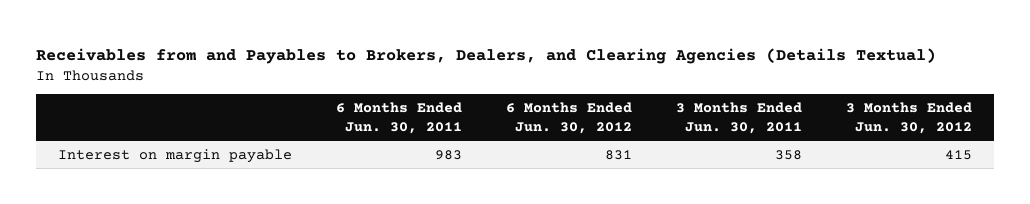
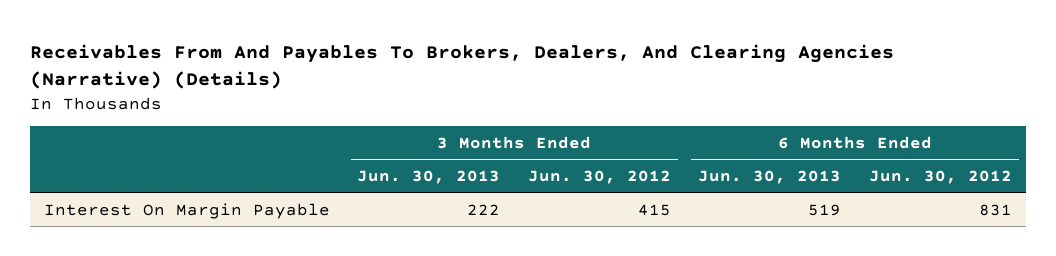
[36,47,937,64] Receivables from and Payables to Brokers, Dealers, and Clearing Agencies (Details Textual) -> [30,43,895,89] Receivables From And Payables To Brokers, Dealers, And Clearing Agencies (Narrative) (Details)
[336,102,463,134] 6 Months Ended Jun. 30, 2011 -> none
[675,102,802,134] 3 Months Ended Jun. 30, 2011 -> none
none -> [357,170,501,185] Jun. 30, 2013
none -> [698,170,842,185] Jun. 30, 2013
[58,148,293,163] Interest on margin payable -> [43,202,330,219] Interest On Margin Payable

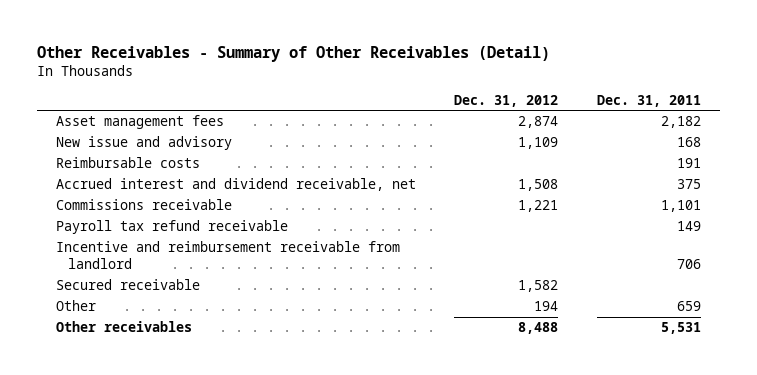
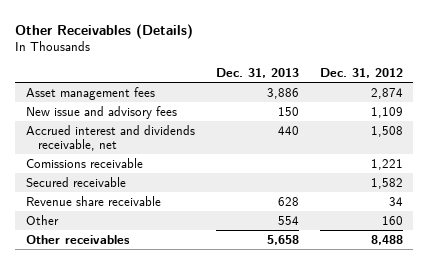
[36,45,550,62] Other Receivables - Summary of Other Receivables (Detail) -> [15,23,194,39] Other Receivables (Details)
[597,94,702,107] Dec. 31, 2011 -> none
none -> [215,68,299,79] Dec. 31, 2013
[55,157,200,169] Reimbursable costs -> none
[55,220,288,235] Payroll tax refund receivable -> none
[55,241,400,270] Incentive and reimbursement receivable from landlord -> none
[55,136,232,151] New issue and advisory -> [25,105,177,119] New issue and advisory fees
[55,178,416,192] Accrued interest and dividend receivable, net -> [25,124,195,152] Accrued interest and dividends receivable, net
[55,199,232,211] Commissions receivable -> [25,157,143,168] Comissions receivable
none -> [25,195,161,206] Revenue share receivable
[534,301,559,312] 194 -> [381,215,403,225] 160

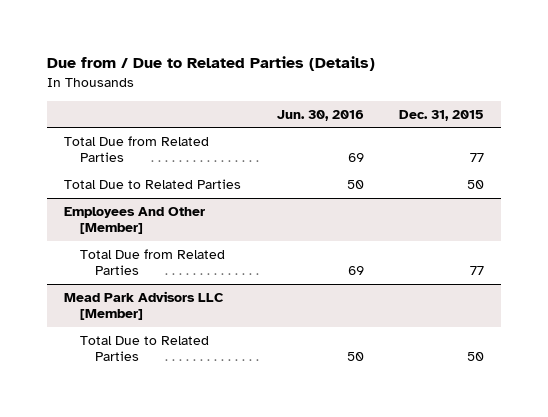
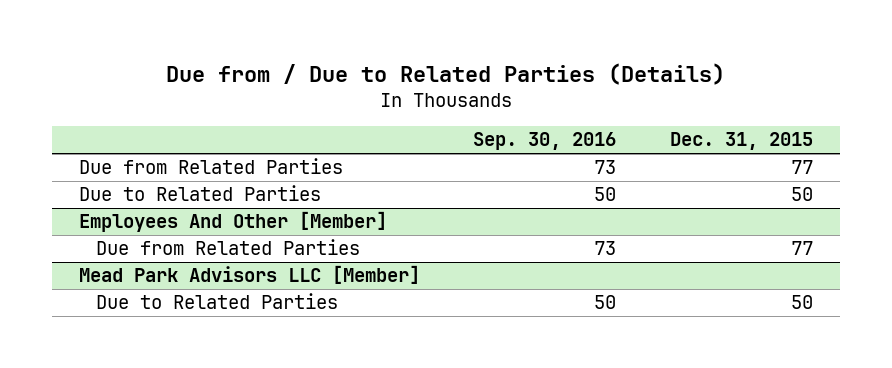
[276,109,364,121] Jun. 30, 2016 -> none
none -> [473,132,617,151] Sep. 30, 2016
[64,136,210,163] Total Due from Related Parties -> [78,158,343,175] Due from Related Parties
[64,179,242,190] Total Due to Related Parties -> [78,185,321,202] Due to Related Parties
[79,249,225,276] Total Due from Related Parties -> [95,239,360,256] Due from Related Parties
[79,336,209,362] Total Due to Related Parties -> [95,293,338,310] Due to Related Parties

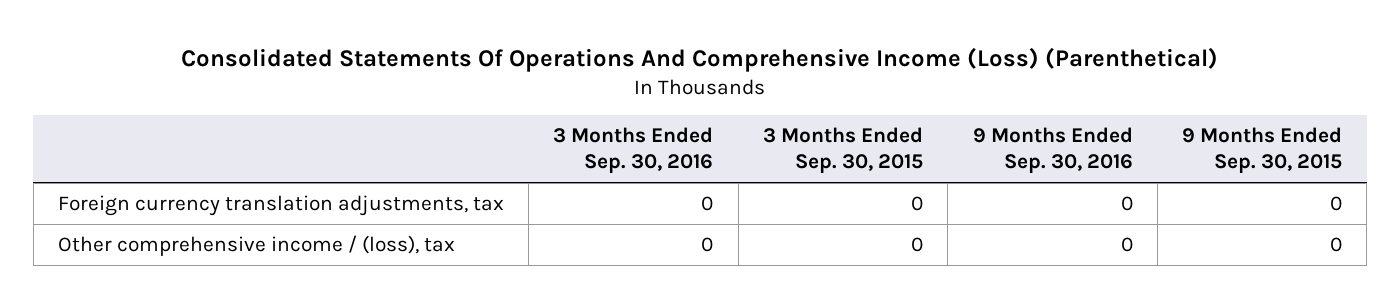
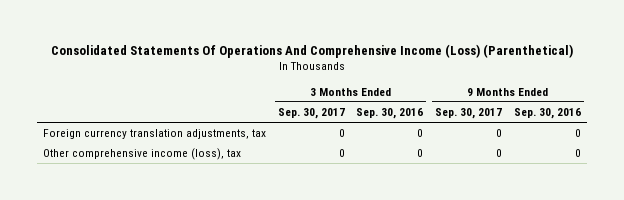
[762,127,923,174] 3 Months Ended Sep. 30, 2015 -> none
[1182,127,1343,174] 9 Months Ended Sep. 30, 2015 -> none
none -> [277,108,345,120] Sep. 30, 2017
none -> [435,108,503,120] Sep. 30, 2017
[57,235,455,257] Other comprehensive income / (loss), tax -> [42,148,241,161] Other comprehensive income (loss), tax

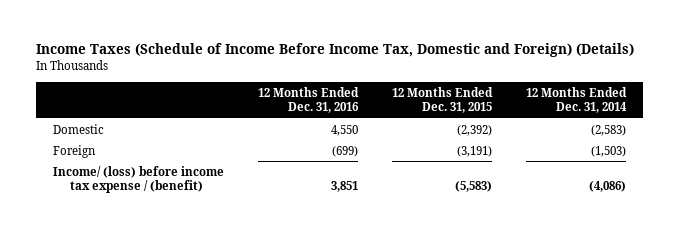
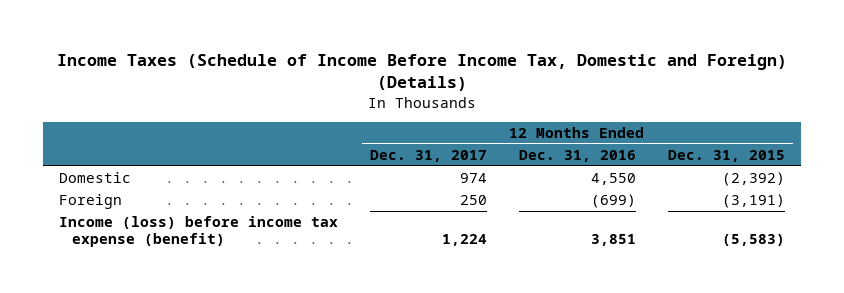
[525,86,627,114] 12 Months Ended Dec. 31, 2014 -> none
none -> [370,149,488,162] Dec. 31, 2017
[53,165,225,194] Income/ (loss) before income tax expense / (benefit) -> [59,216,339,248] Income (loss) before income tax expense (benefit)

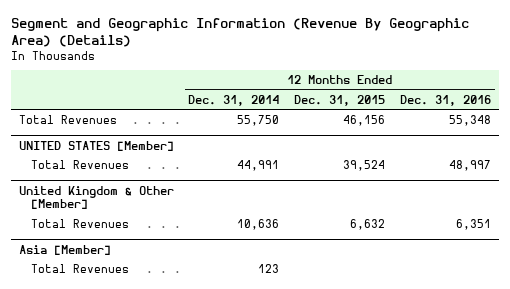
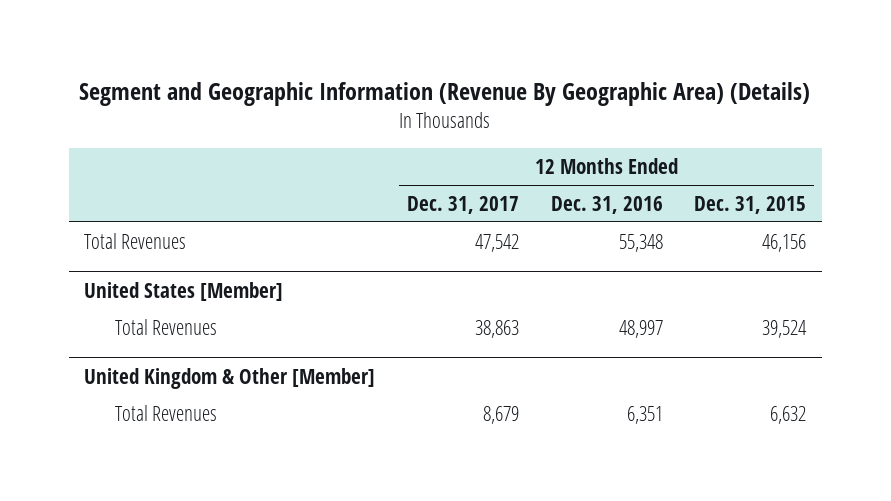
[188,94,280,106] Dec. 31, 2014 -> none
none -> [406,195,519,214] Dec. 31, 2017
[18,140,174,151] UNITED STATES [Member] -> [84,281,284,301] United States [Member]
[18,244,111,255] Asia [Member] -> none
[30,263,129,273] Total Revenues -> none

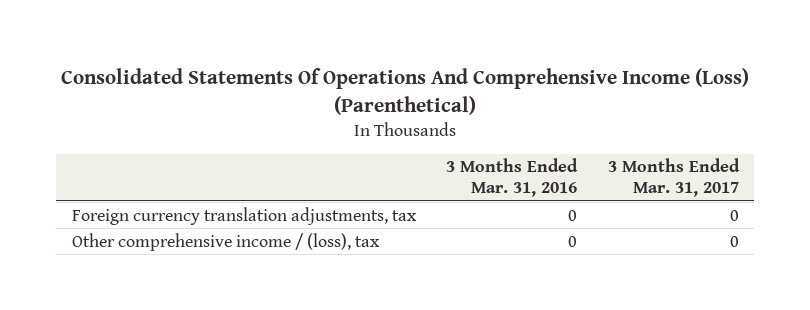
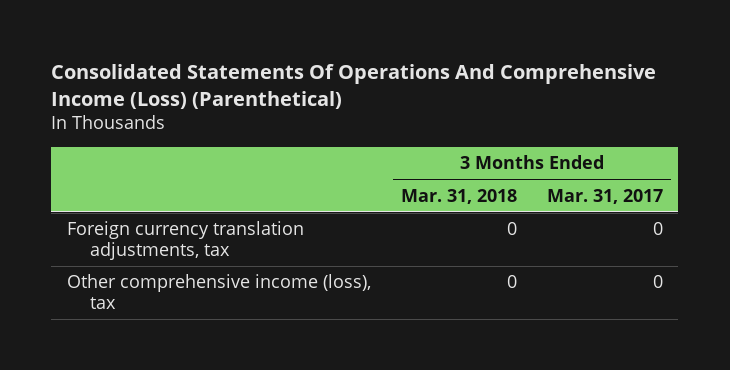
[446,158,579,198] 3 Months Ended Mar. 31, 2016 -> none
none -> [400,188,517,204] Mar. 31, 2018
[71,232,380,251] Other comprehensive income / (loss), tax -> [66,274,371,310] Other comprehensive income (loss), tax

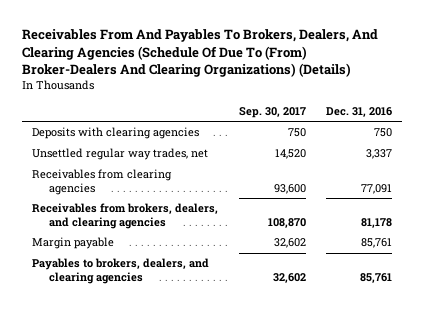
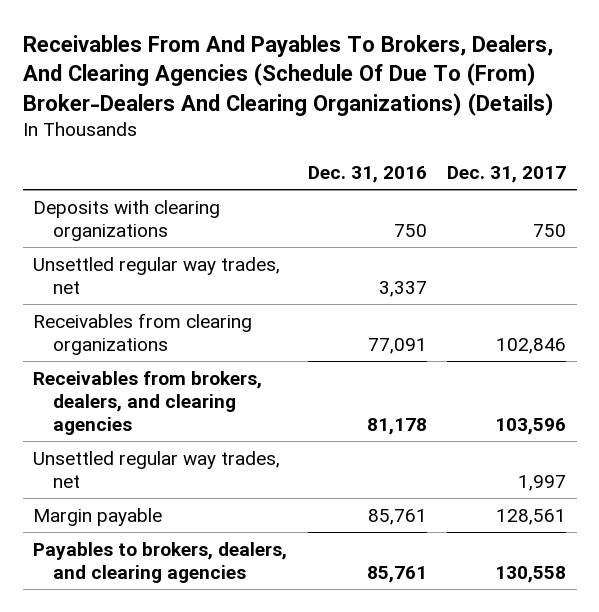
[238,106,306,118] Sep. 30, 2017 -> none
none -> [447,166,567,184] Dec. 31, 2017
[32,127,200,140] Deposits with clearing agencies -> [32,199,220,241] Deposits with clearing organizations
[32,169,173,195] Receivables from clearing agencies -> [32,312,252,355] Receivables from clearing organizations
none -> [32,450,280,488] Unsettled regular way trades, net

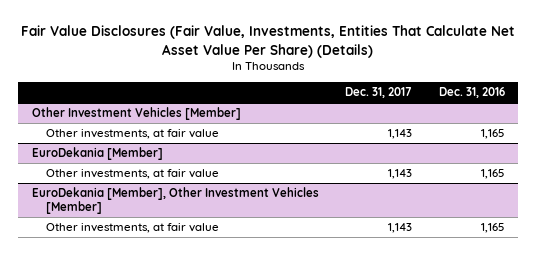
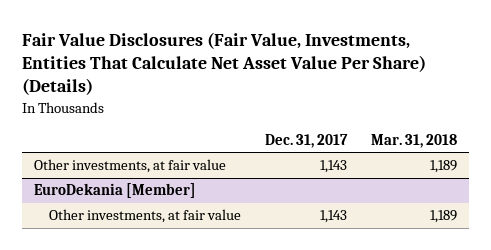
[438,87,505,99] Dec. 31, 2016 -> none
none -> [370,134,457,149] Mar. 31, 2018
[31,107,241,121] Other Investment Vehicles [Member] -> none
[31,187,319,215] EuroDekania [Member], Other Investment Vehicles [Member] -> none
[45,223,219,234] Other investments, at fair value -> none

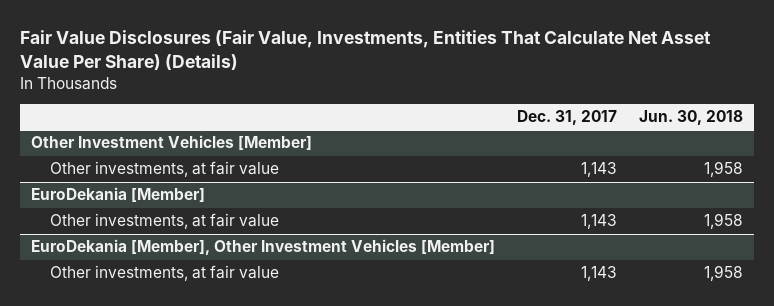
[370,134,457,149] Mar. 31, 2018 -> none
none -> [638,110,743,126] Jun. 30, 2018
none -> [31,135,313,151] Other Investment Vehicles [Member]
none -> [31,239,496,256] EuroDekania [Member], Other Investment Vehicles [Member]
none -> [50,265,280,282] Other investments, at fair value

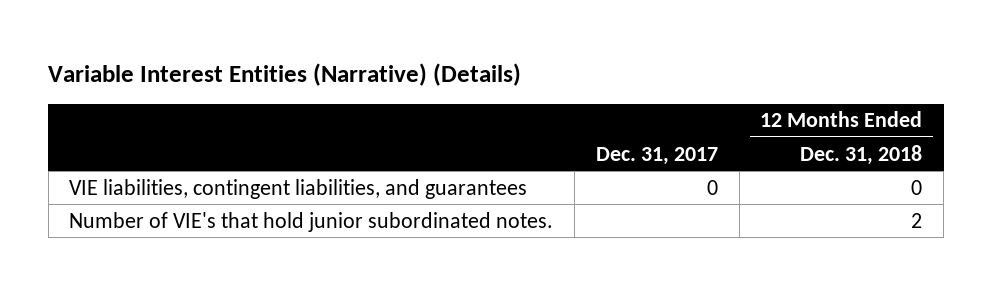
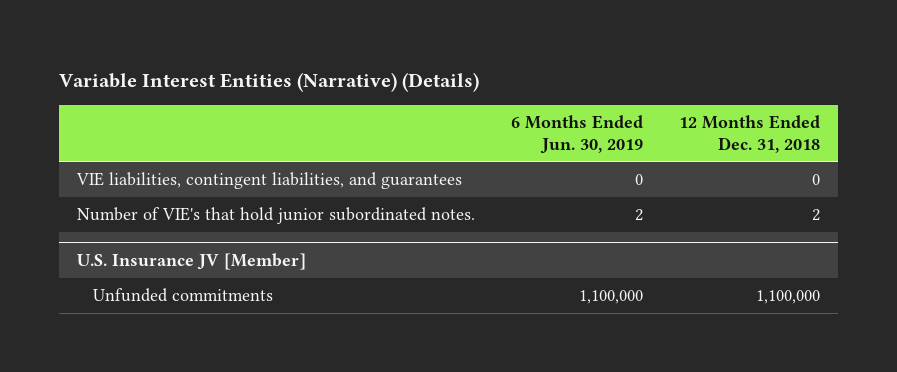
[595,146,718,165] Dec. 31, 2017 -> none
none -> [511,114,644,154] 6 Months Ended Jun. 30, 2019
none -> [76,253,306,271] U.S. Insurance JV [Member]
none -> [92,288,273,303] Unfunded commitments

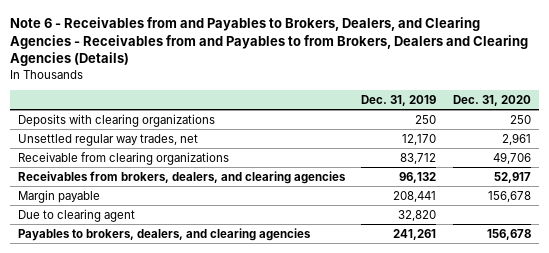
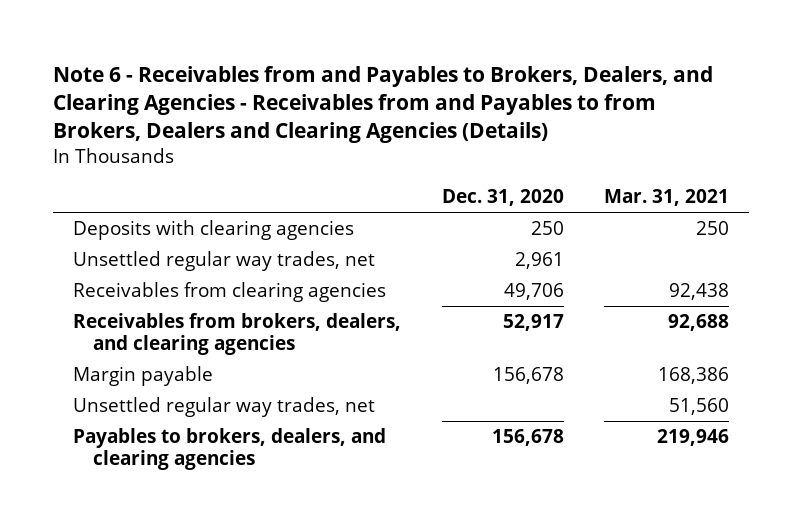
[361,95,437,107] Dec. 31, 2019 -> none
none -> [603,189,729,207] Mar. 31, 2021
[18,113,216,127] Deposits with clearing organizations -> [73,219,355,240] Deposits with clearing agencies
[18,151,230,165] Receivable from clearing organizations -> [73,281,387,302] Receivables from clearing agencies
[18,208,136,222] Due to clearing agent -> none
none -> [73,396,376,417] Unsettled regular way trades, net

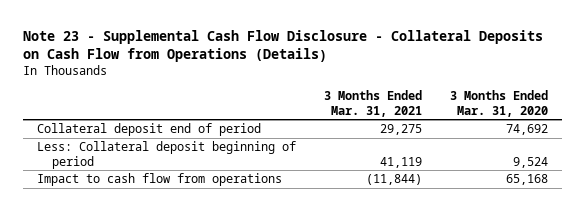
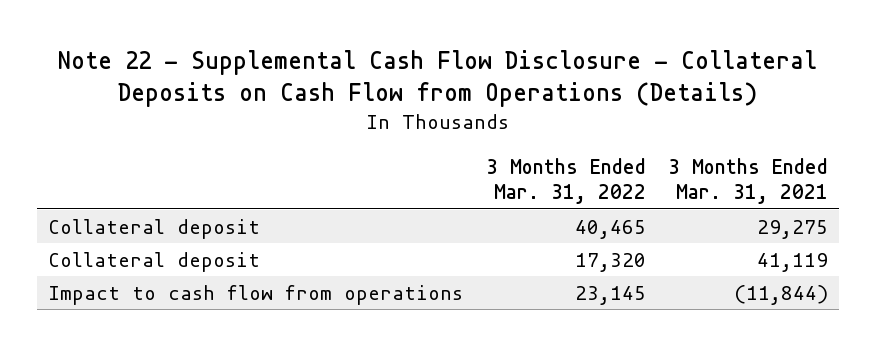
[22,29,543,63] Note 23 - Supplemental Cash Flow Disclosure - Collateral Deposits on Cash Flow from Operations (Details) -> [58,50,818,108] Note 22 - Supplemental Cash Flow Disclosure - Collateral Deposits on Cash Flow from Operations (Details)
[449,90,548,117] 3 Months Ended Mar. 31, 2020 -> none
none -> [485,157,646,205] 3 Months Ended Mar. 31, 2022
[36,123,261,137] Collateral deposit end of period -> [48,218,261,239] Collateral deposit
[36,141,296,169] Less: Collateral deposit beginning of period -> [48,251,261,272] Collateral deposit

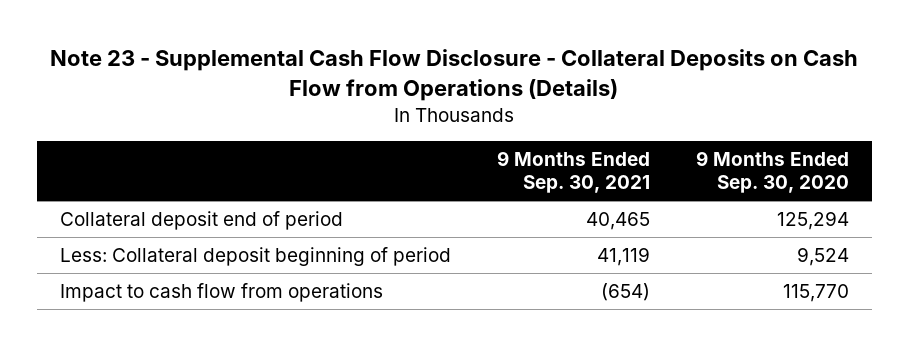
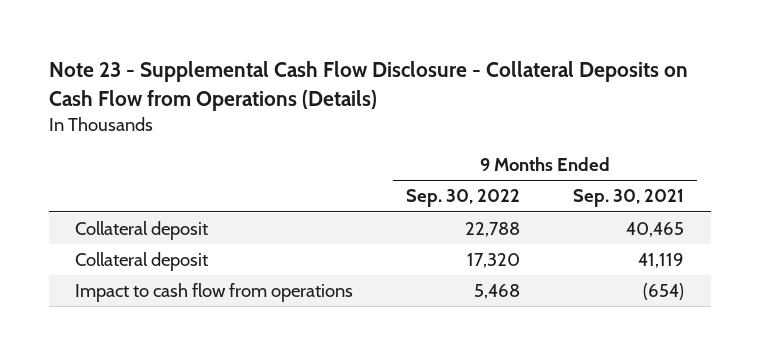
[695,150,849,194] 9 Months Ended Sep. 30, 2020 -> none
none -> [406,189,521,208] Sep. 30, 2022
[59,211,343,231] Collateral deposit end of period -> [75,221,209,241] Collateral deposit
[59,247,451,267] Less: Collateral deposit beginning of period -> [75,252,209,272] Collateral deposit

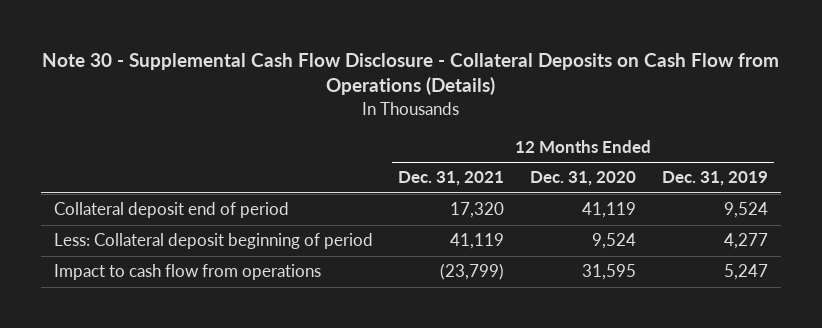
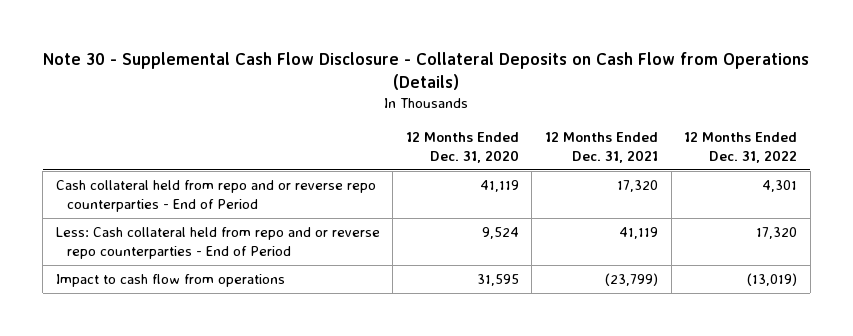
[661,171,768,187] Dec. 31, 2019 -> none
none -> [684,131,798,163] 12 Months Ended Dec. 31, 2022
[53,202,289,219] Collateral deposit end of period -> [55,180,376,212] Cash collateral held from repo and or reverse repo counterparties - End of Period
[53,233,373,250] Less: Collateral deposit beginning of period -> [55,227,380,259] Less: Cash collateral held from repo and or reverse repo counterparties - End of Period

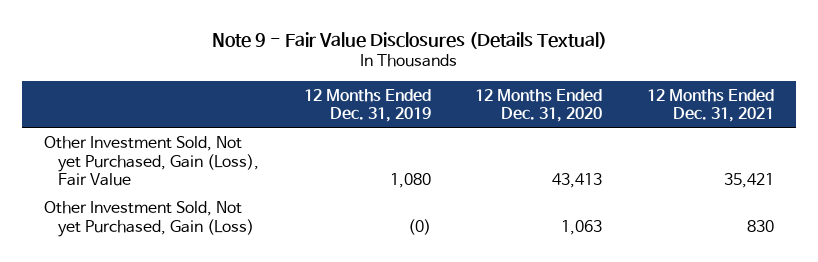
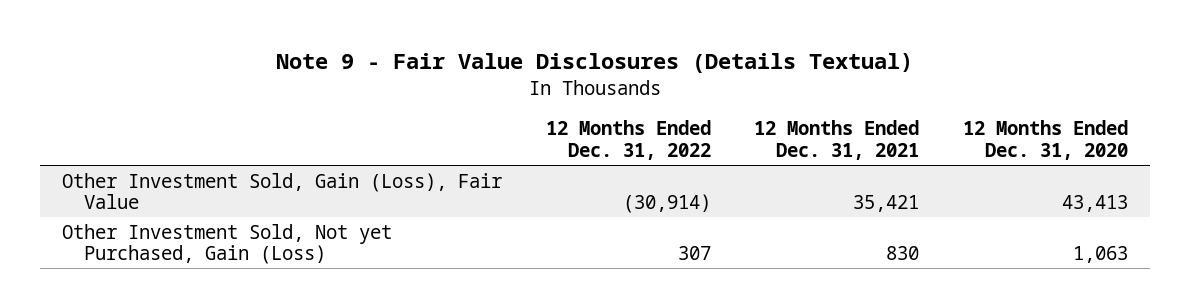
[303,88,431,123] 12 Months Ended Dec. 31, 2019 -> none
none -> [545,120,711,161] 12 Months Ended Dec. 31, 2022
[44,136,260,187] Other Investment Sold, Not yet Purchased, Gain (Loss), Fair Value -> [61,172,502,210] Other Investment Sold, Gain (Loss), Fair Value

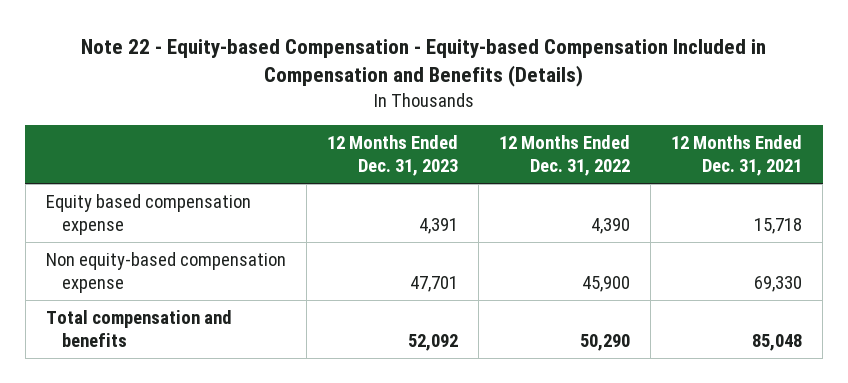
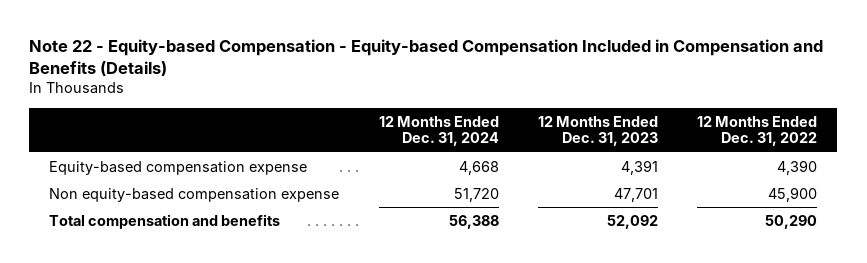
[671,135,803,177] 12 Months Ended Dec. 31, 2021 -> none
none -> [378,115,499,147] 12 Months Ended Dec. 31, 2024
[45,194,251,236] Equity based compensation expense -> [49,160,308,175] Equity-based compensation expense

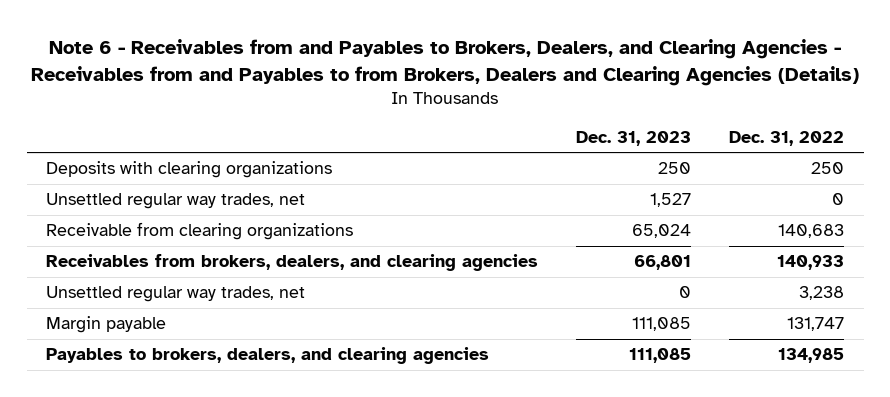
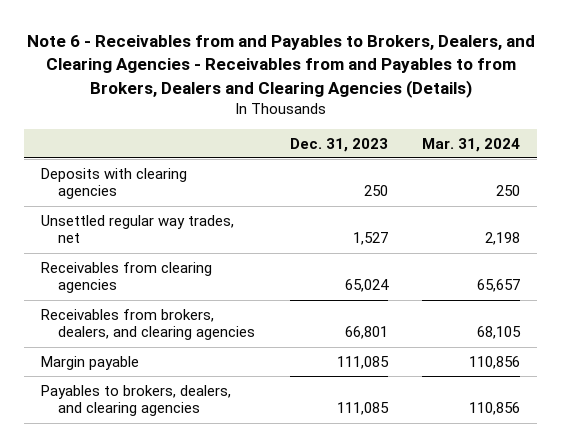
[729,130,845,146] Dec. 31, 2022 -> none
none -> [422,137,521,152] Mar. 31, 2024
[45,161,332,179] Deposits with clearing organizations -> [41,167,188,200] Deposits with clearing agencies
[45,222,353,241] Receivable from clearing organizations -> [41,261,213,294] Receivables from clearing agencies
[45,286,305,303] Unsettled regular way trades, net -> none

